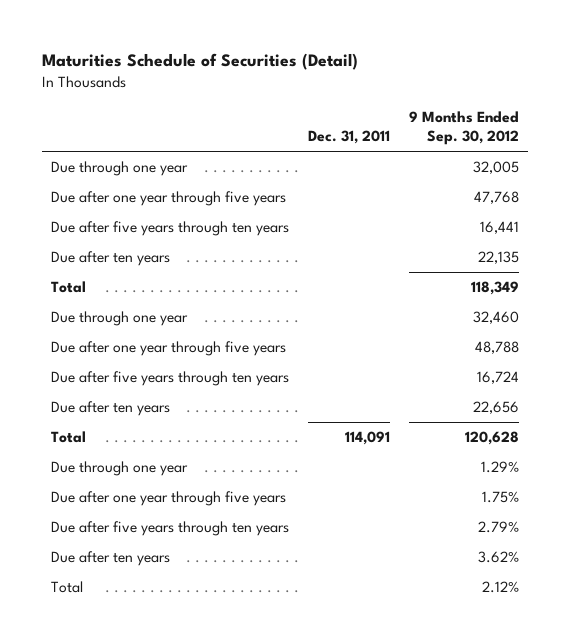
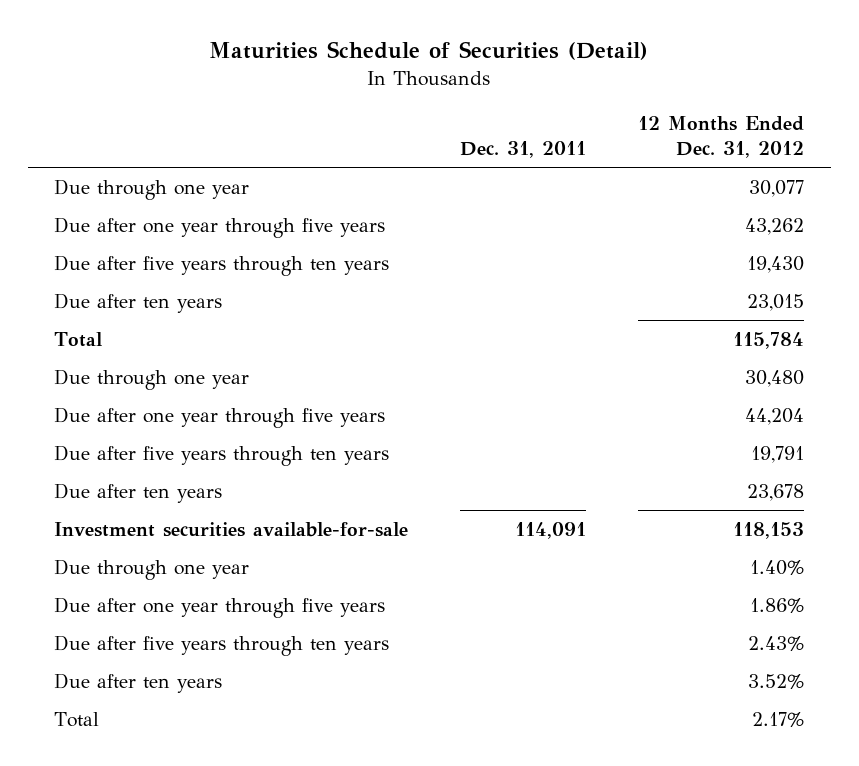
[408,110,519,146] 9 Months Ended Sep. 30, 2012 -> none
none -> [638,116,805,158] 12 Months Ended Dec. 31, 2012
[51,431,87,444] Total -> [54,521,409,537] Investment securities available-for-sale

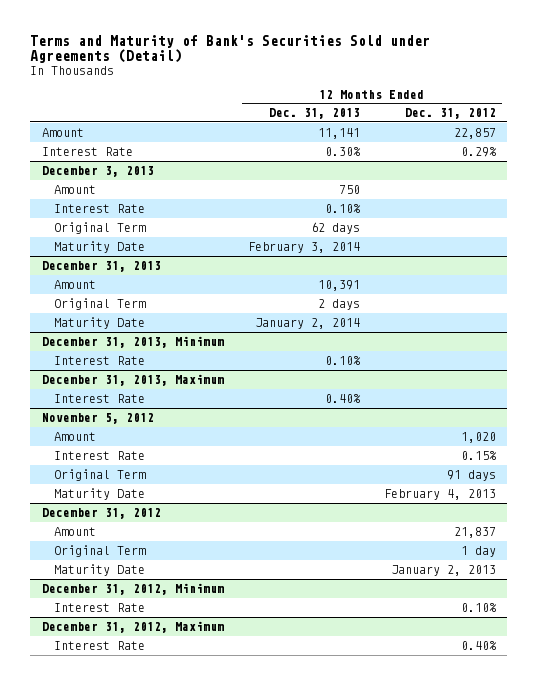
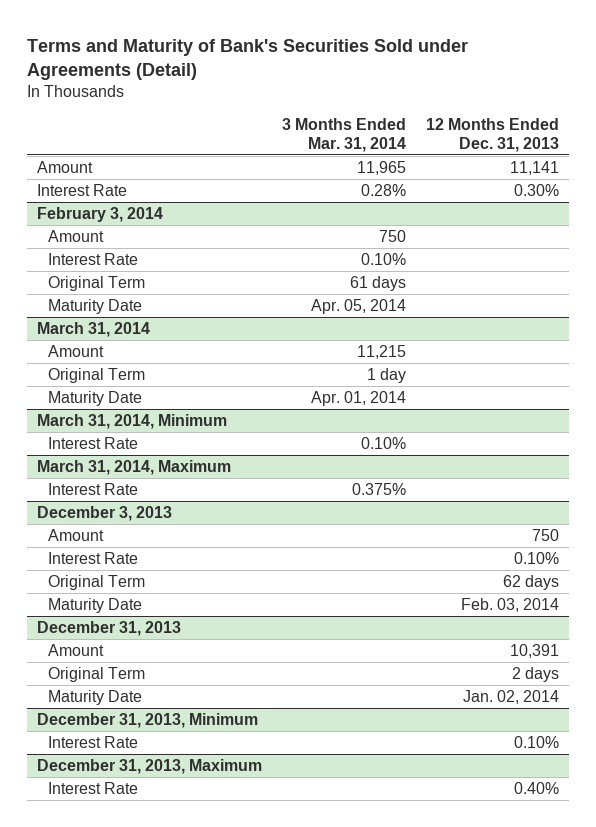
[404,108,496,120] Dec. 31, 2012 -> none
none -> [281,118,406,152] 3 Months Ended Mar. 31, 2014
none -> [36,207,163,223] February 3, 2014
none -> [48,230,105,243] Amount
none -> [48,253,139,266] Interest Rate
none -> [48,276,146,292] Original Term
none -> [48,299,143,315] Maturity Date
none -> [36,322,150,338] March 31, 2014
none -> [48,345,105,358] Amount
none -> [48,368,146,384] Original Term
none -> [48,391,143,407] Maturity Date
none -> [36,414,227,430] March 31, 2014, Minimum
none -> [48,437,139,450] Interest Rate
none -> [36,460,231,476] March 31, 2014, Maximum
none -> [48,483,139,496] Interest Rate
[247,241,360,253] February 3, 2014 -> [460,598,559,613] Feb. 03, 2014
[254,317,360,329] January 2, 2014 -> [462,690,559,705] Jan. 02, 2014
[41,412,154,424] November 5, 2012 -> none
[54,431,97,441] Amount -> none
[54,450,146,460] Interest Rate -> none
[54,468,147,481] Original Term -> none
[54,487,146,500] Maturity Date -> none
[41,507,161,519] December 31, 2012 -> none
[54,526,97,536] Amount -> none
[54,544,147,557] Original Term -> none
[54,563,146,576] Maturity Date -> none
[41,582,224,595] December 31, 2012, Minimum -> none
[54,602,146,612] Interest Rate -> none
[41,620,224,633] December 31, 2012, Maximum -> none
[54,640,146,650] Interest Rate -> none

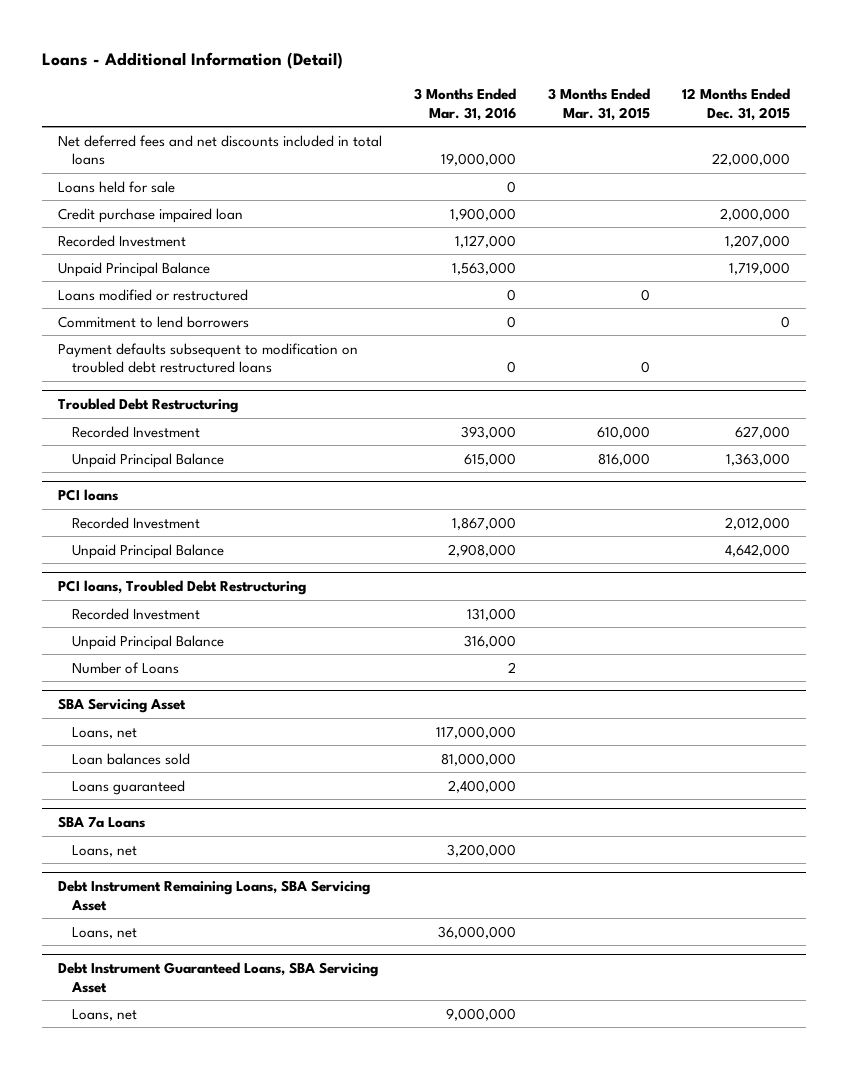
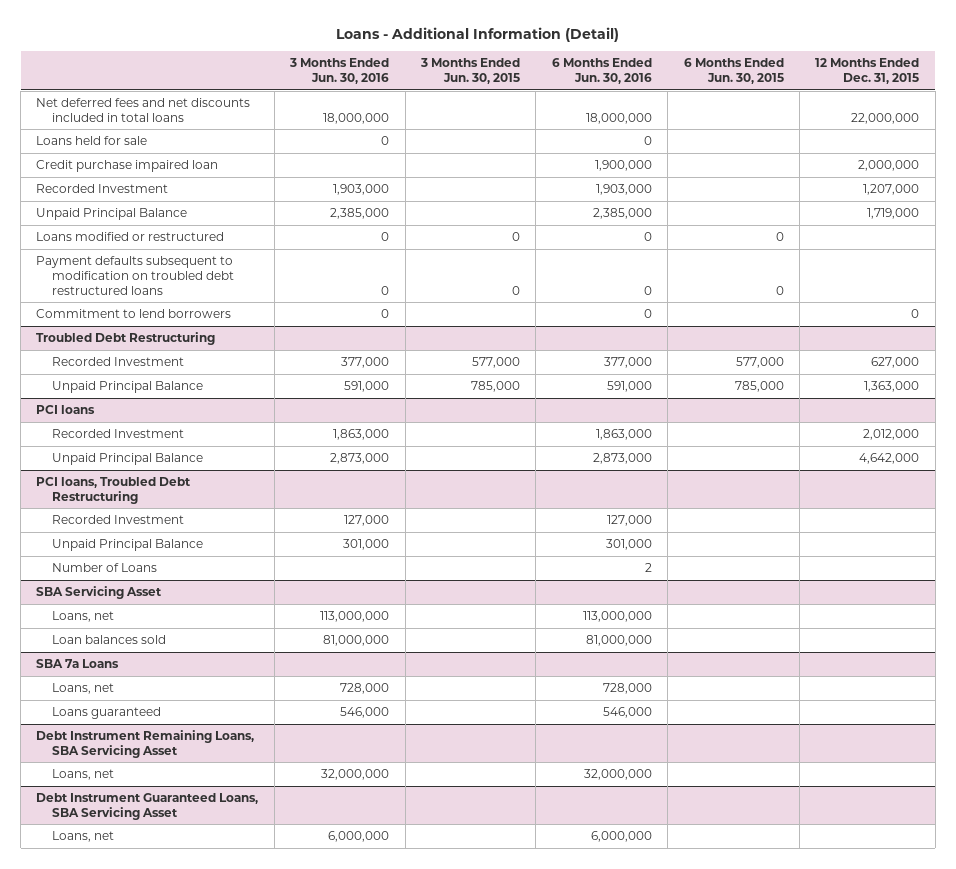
[413,87,516,121] 3 Months Ended Mar. 31, 2016 -> none
[547,87,650,121] 3 Months Ended Mar. 31, 2015 -> none
none -> [289,58,390,84] 3 Months Ended Jun. 30, 2016
none -> [420,58,521,84] 3 Months Ended Jun. 30, 2015
none -> [551,58,652,84] 6 Months Ended Jun. 30, 2016
none -> [683,58,784,84] 6 Months Ended Jun. 30, 2015
[57,315,249,328] Commitment to lend borrowers -> [36,308,232,318] Commitment to lend borrowers
[72,779,186,795] Loans guaranteed -> none
none -> [51,706,161,719] Loans guaranteed

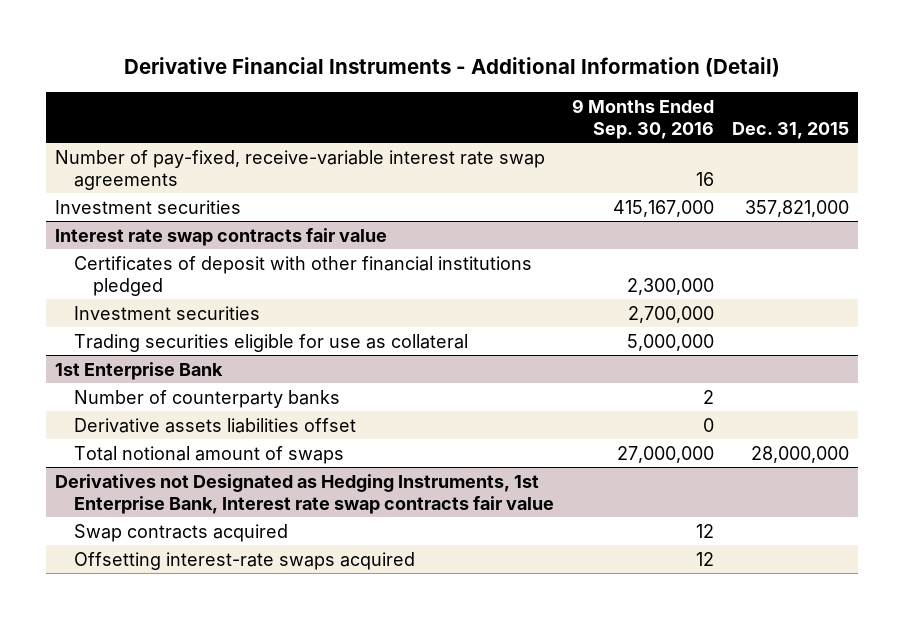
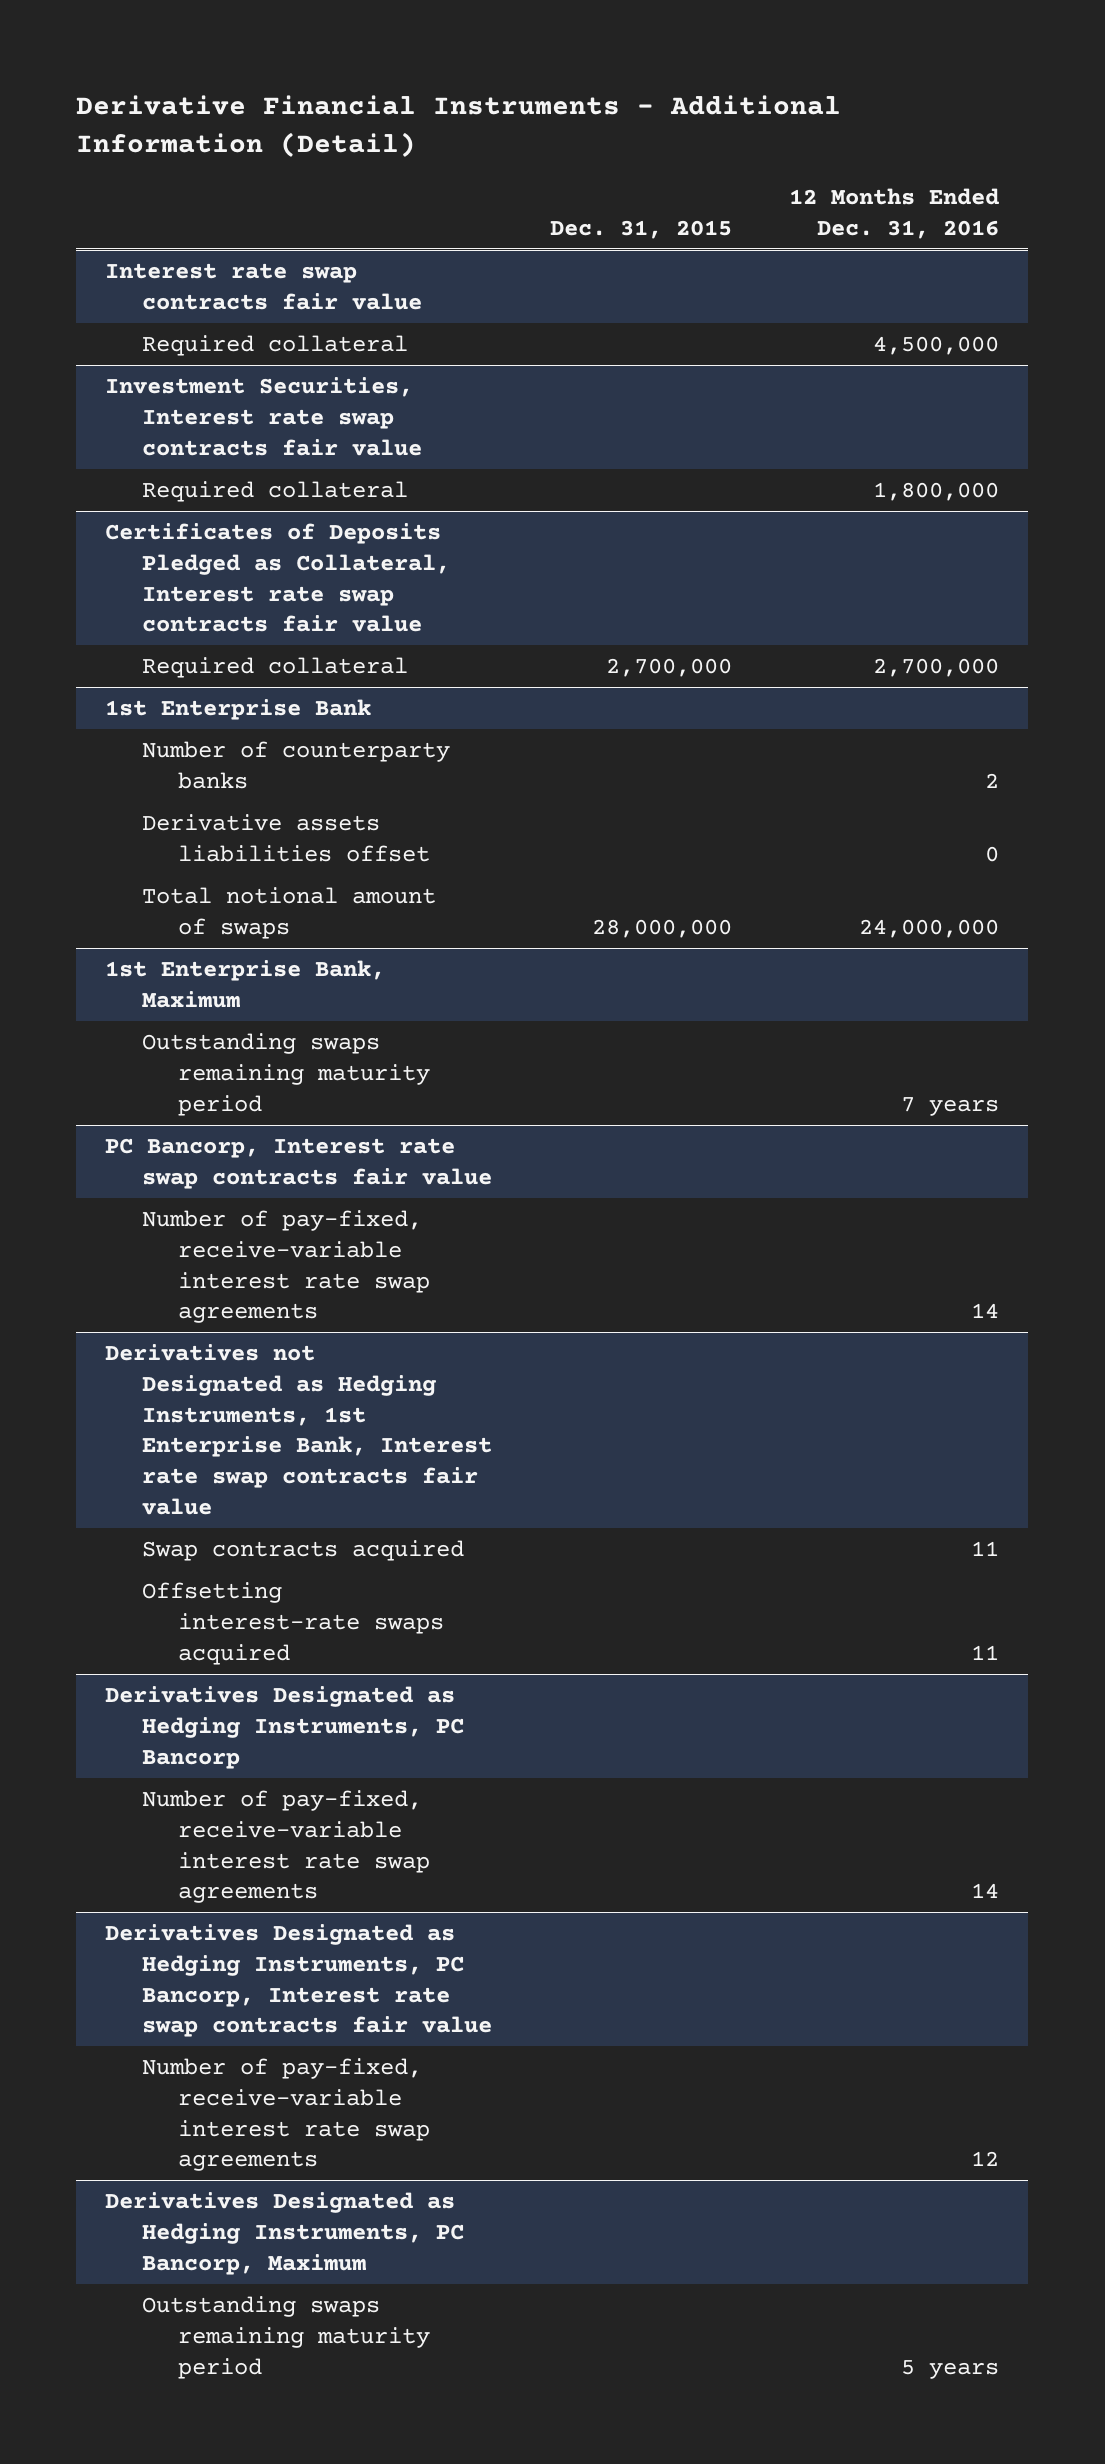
[572,98,715,139] 9 Months Ended Sep. 30, 2016 -> none
none -> [789,187,1000,239] 12 Months Ended Dec. 31, 2016
[55,149,546,190] Number of pay-fixed, receive-variable interest rate swap agreements -> none
[55,199,242,214] Investment securities -> none
[74,255,533,296] Certificates of deposit with other financial institutions pledged -> none
[74,305,261,320] Investment securities -> none
[74,333,469,352] Trading securities eligible for use as collateral -> none
none -> [141,335,408,357] Required collateral
none -> [105,377,422,456] Investment Securities, Interest rate swap contracts fair value
none -> [141,481,408,503] Required collateral
none -> [105,523,450,633] Certificates of Deposits Pledged as Collateral, Interest rate swap contracts fair value
none -> [141,657,408,679] Required collateral
none -> [105,960,386,1008] 1st Enterprise Bank, Maximum
none -> [141,1033,431,1116] Outstanding swaps remaining maturity period
none -> [105,1138,492,1189] PC Bancorp, Interest rate swap contracts fair value
none -> [141,1210,431,1324] Number of pay-fixed, receive-variable interest rate swap agreements
none -> [105,1686,464,1769] Derivatives Designated as Hedging Instruments, PC Bancorp
none -> [141,1790,431,1904] Number of pay-fixed, receive-variable interest rate swap agreements
none -> [105,1924,492,2038] Derivatives Designated as Hedging Instruments, PC Bancorp, Interest rate swap contracts fair value
none -> [141,2058,431,2172] Number of pay-fixed, receive-variable interest rate swap agreements
none -> [105,2192,464,2275] Derivatives Designated as Hedging Instruments, PC Bancorp, Maximum
none -> [141,2296,431,2379] Outstanding swaps remaining maturity period

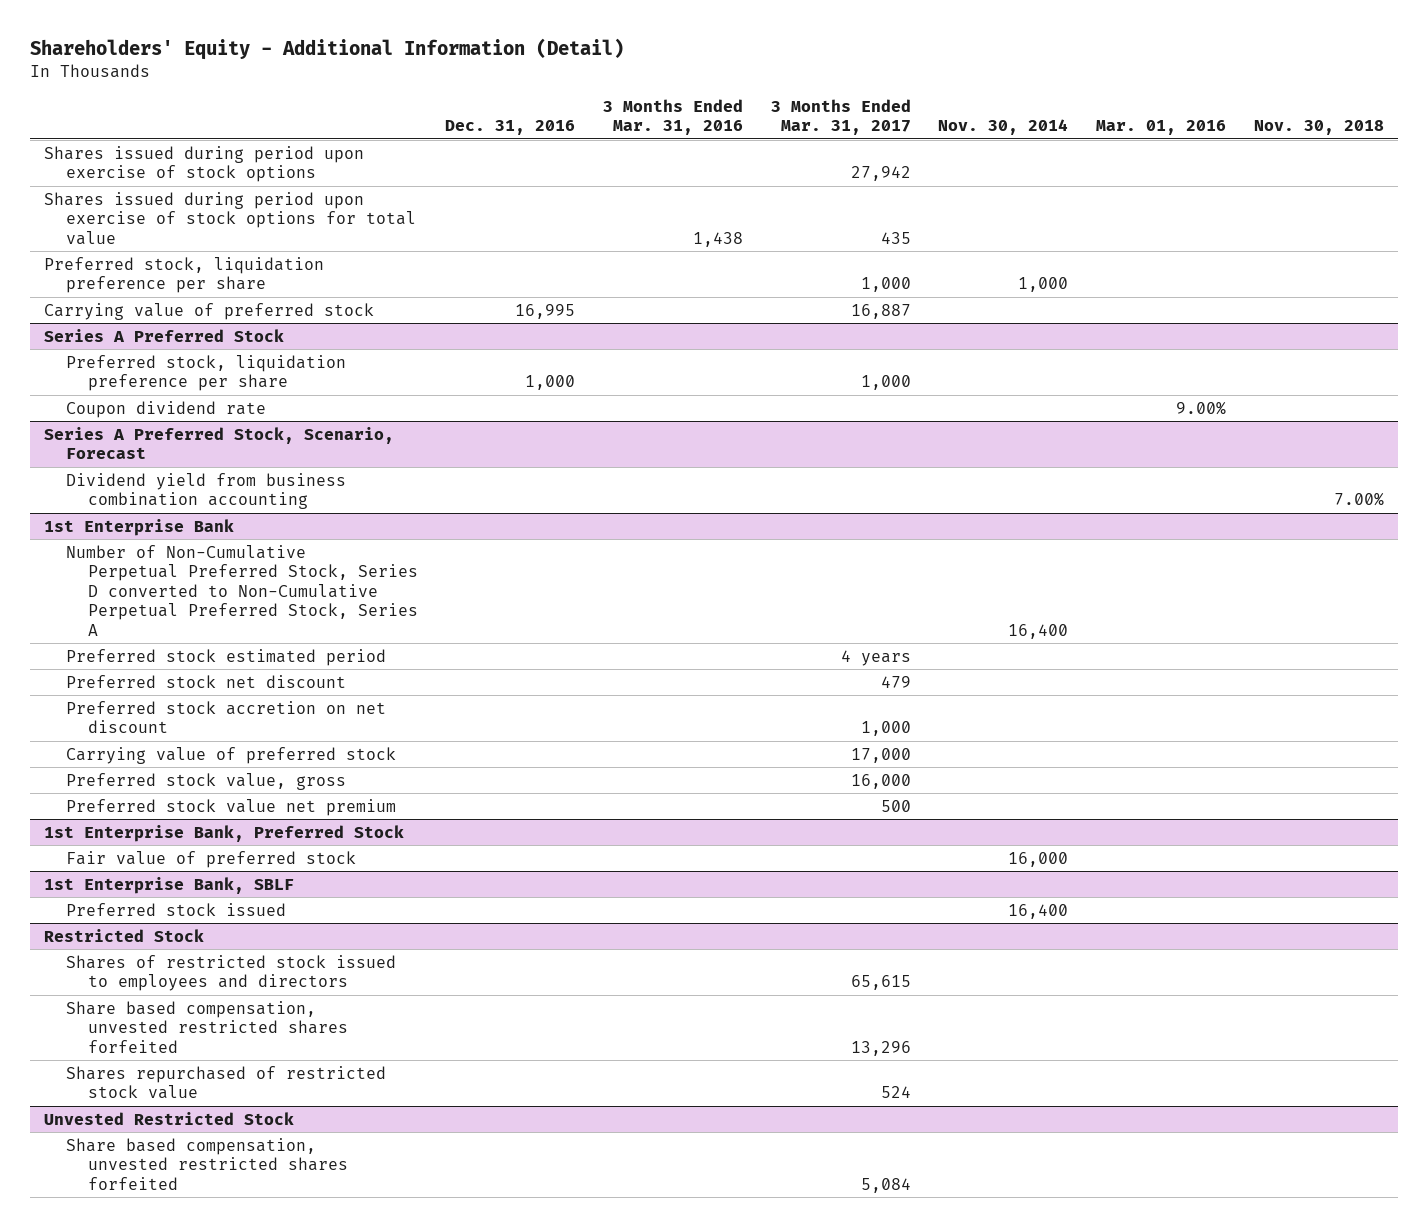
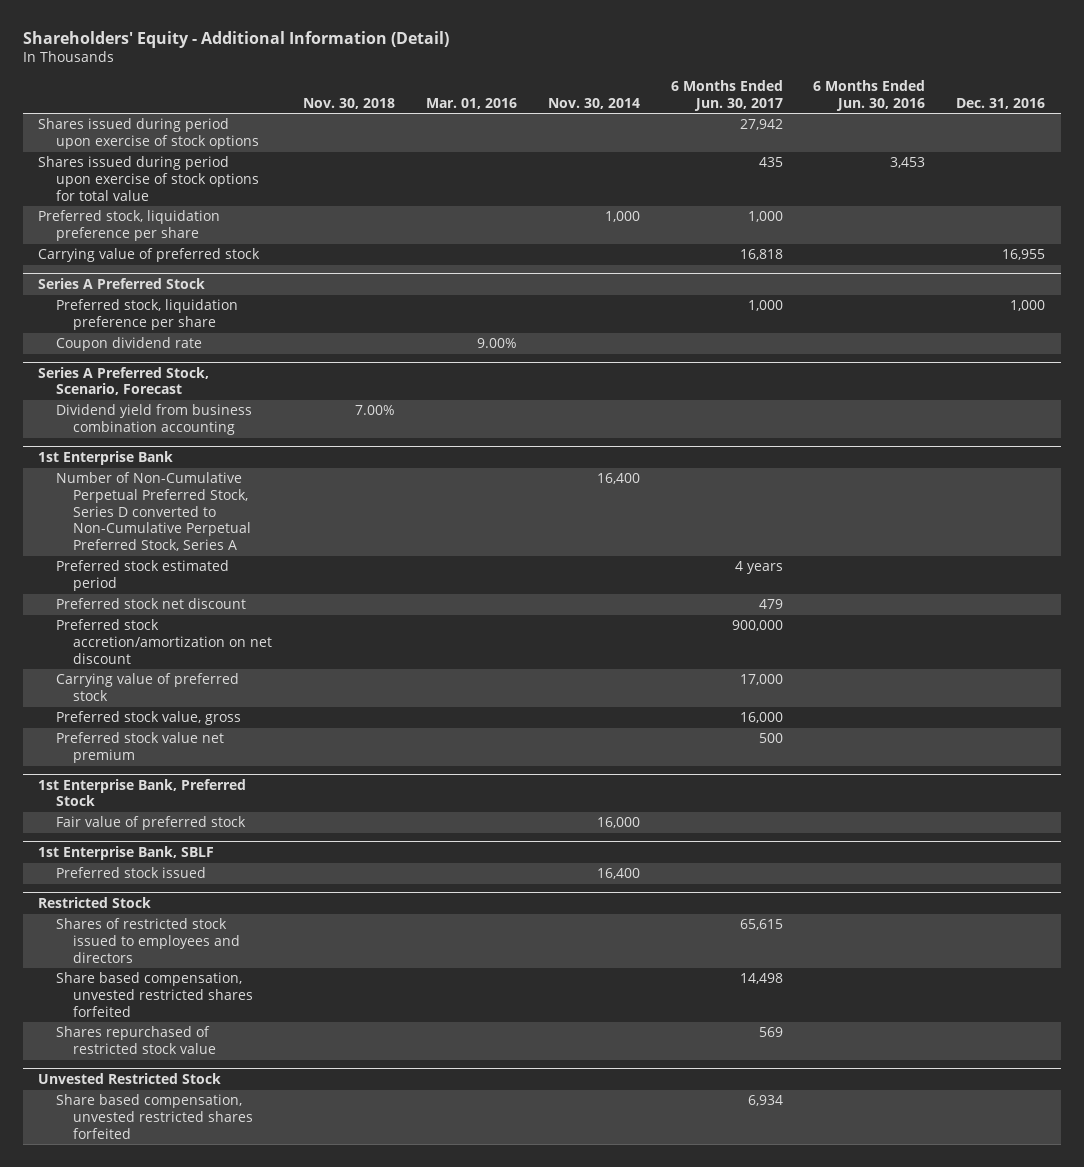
[603,98,744,136] 3 Months Ended Mar. 31, 2016 -> none
[770,98,911,136] 3 Months Ended Mar. 31, 2017 -> none
none -> [670,79,783,111] 6 Months Ended Jun. 30, 2017
none -> [813,79,926,111] 6 Months Ended Jun. 30, 2016
[515,303,576,319] 16,995 -> [1002,249,1046,261] 16,955
[65,700,386,734] Preferred stock accretion on net discount -> [55,619,273,664] Preferred stock accretion/amortization on net discount

